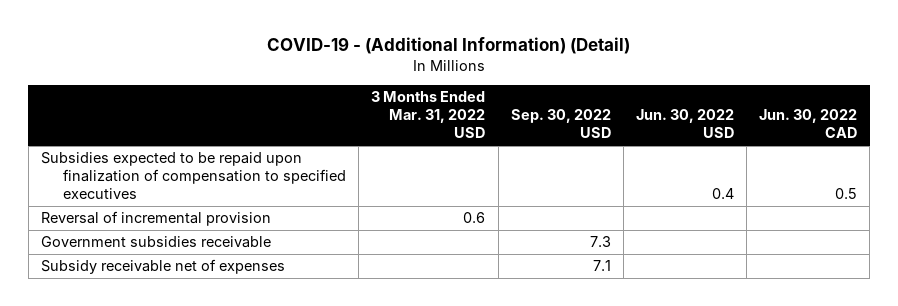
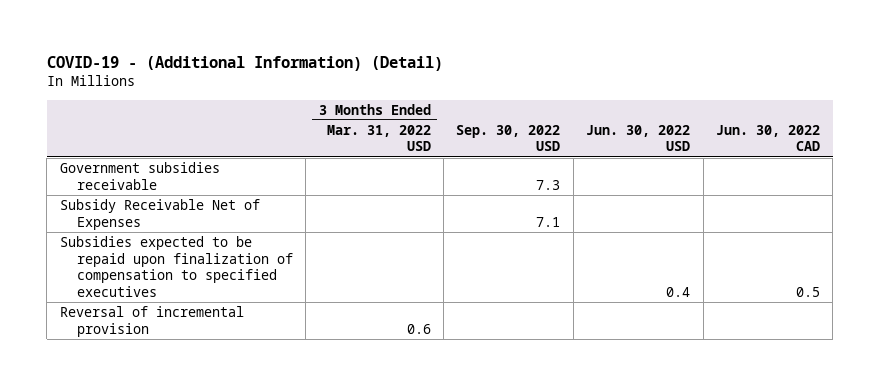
[40,236,271,249] Government subsidies receivable -> [59,161,220,190] Government subsidies receivable
none -> [59,198,260,230] Subsidy Receivable Net of Expenses
[40,259,285,275] Subsidy receivable net of expenses -> none

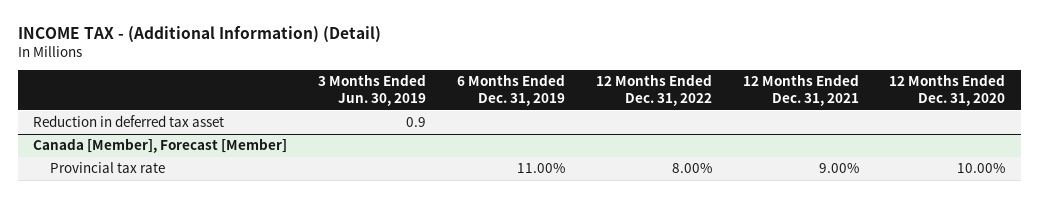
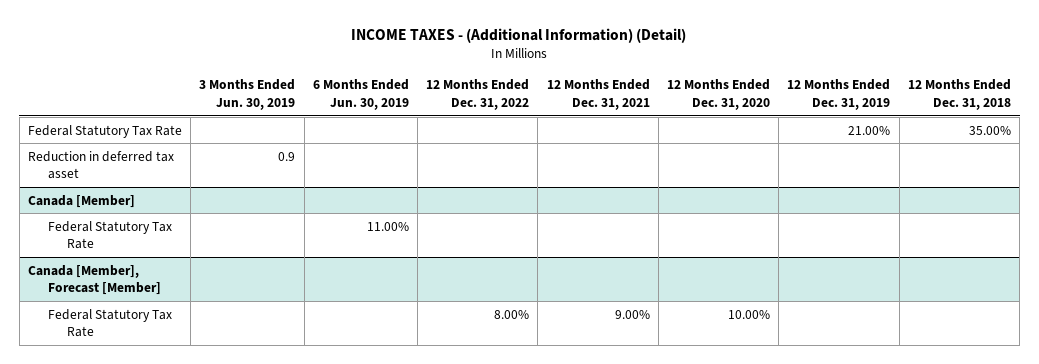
[18,25,382,43] INCOME TAX - (Additional Information) (Detail) -> [351,28,687,44] INCOME TAXES - (Additional Information) (Detail)
[457,74,566,107] 6 Months Ended Dec. 31, 2019 -> none
none -> [312,79,409,110] 6 Months Ended Jun. 30, 2019
none -> [787,79,891,110] 12 Months Ended Dec. 31, 2019
none -> [907,79,1011,110] 12 Months Ended Dec. 31, 2018
none -> [27,124,182,138] Federal Statutory Tax Rate
none -> [27,194,135,208] Canada [Member]
none -> [47,220,172,250] Federal Statutory Tax Rate
[50,162,166,174] Provincial tax rate -> [47,308,172,338] Federal Statutory Tax Rate

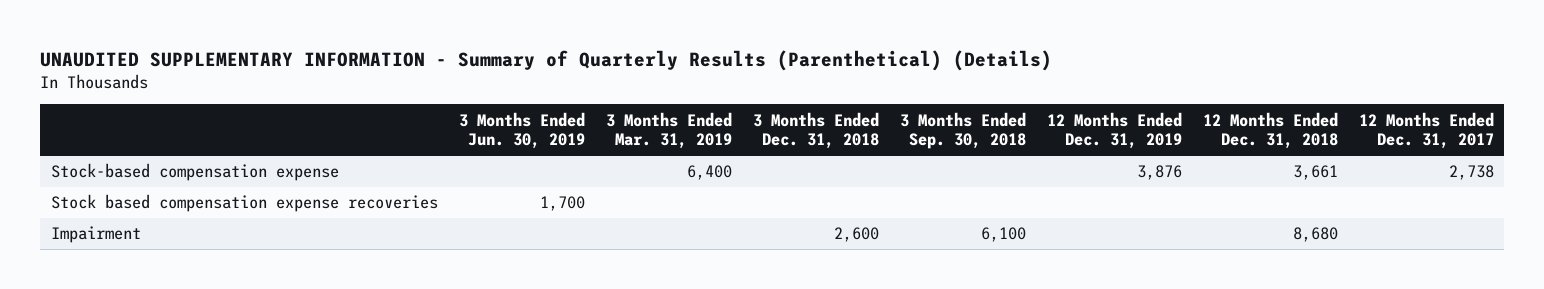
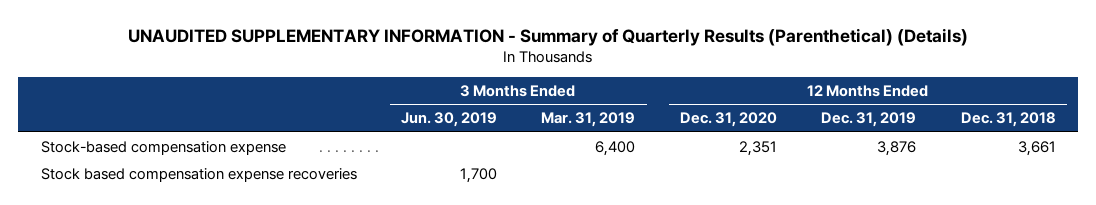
[752,111,879,150] 3 Months Ended Dec. 31, 2018 -> none
[899,111,1026,150] 3 Months Ended Sep. 30, 2018 -> none
[1358,111,1494,150] 12 Months Ended Dec. 31, 2017 -> none
none -> [679,112,777,128] Dec. 31, 2020
[50,226,141,244] Impairment -> none

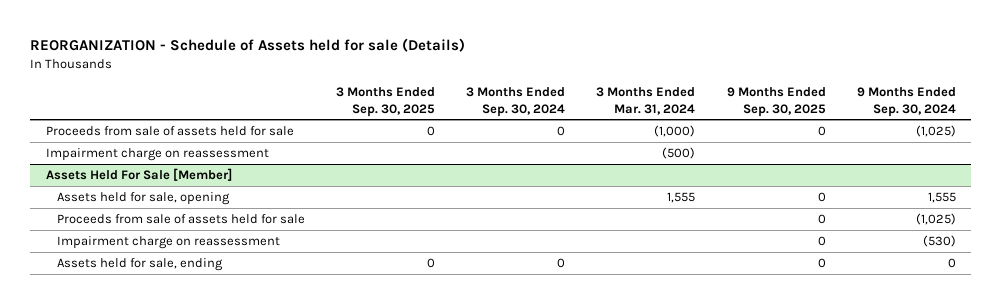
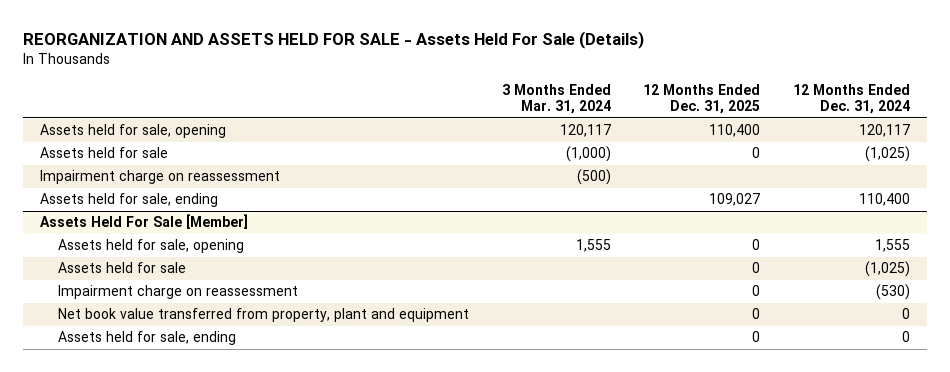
[30,38,466,53] REORGANIZATION - Schedule of Assets held for sale (Details) -> [23,31,645,50] REORGANIZATION AND ASSETS HELD FOR SALE - Assets Held For Sale (Details)
[335,87,435,117] 3 Months Ended Sep. 30, 2025 -> none
[466,87,566,117] 3 Months Ended Sep. 30, 2024 -> none
[726,87,826,117] 9 Months Ended Sep. 30, 2025 -> none
[856,87,956,117] 9 Months Ended Sep. 30, 2024 -> none
none -> [643,83,761,115] 12 Months Ended Dec. 31, 2025
none -> [793,83,911,115] 12 Months Ended Dec. 31, 2024
none -> [39,124,226,139] Assets held for sale, opening
[45,126,294,137] Proceeds from sale of assets held for sale -> [39,147,168,159] Assets held for sale
none -> [39,193,218,208] Assets held for sale, ending
[56,214,305,225] Proceeds from sale of assets held for sale -> [57,262,186,274] Assets held for sale
none -> [57,308,469,323] Net book value transferred from property, plant and equipment

